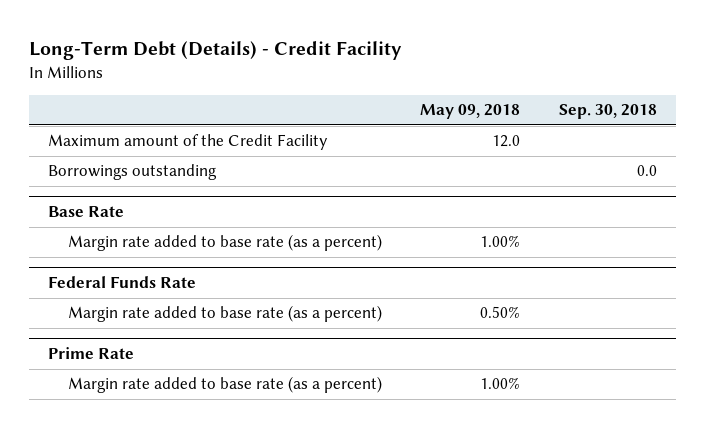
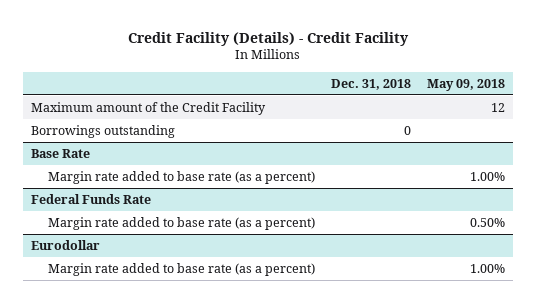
[29,41,403,61] Long-Term Debt (Details) - Credit Facility -> [128,31,410,46] Credit Facility (Details) - Credit Facility
[558,104,657,120] Sep. 30, 2018 -> none
none -> [331,78,412,90] Dec. 31, 2018
[492,135,521,148] 12.0 -> [491,102,506,112] 12
[48,347,135,360] Prime Rate -> [31,239,101,250] Eurodollar

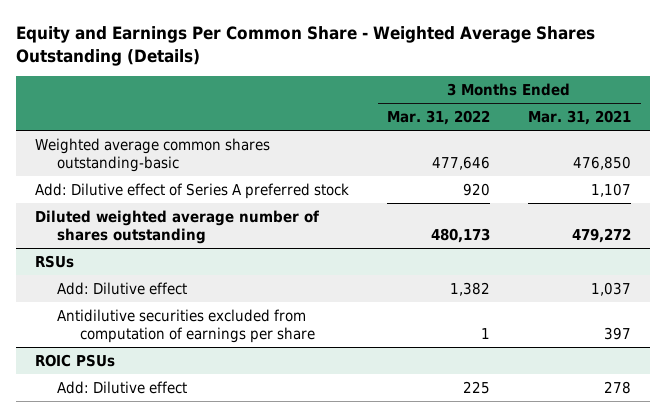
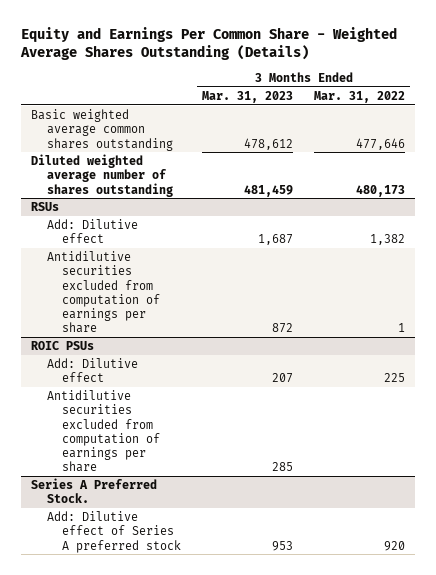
[528,109,632,125] Mar. 31, 2021 -> none
none -> [202,90,294,103] Mar. 31, 2023
[35,182,350,199] Add: Dilutive effect of Series A preferred stock -> none
[35,137,271,172] Weighted average common shares outstanding-basic -> [31,109,173,151] Basic weighted average common shares outstanding
none -> [46,390,161,473] Antidilutive securities excluded from computation of earnings per share
none -> [31,478,158,504] Series A Preferred Stock.
none -> [46,511,182,553] Add: Dilutive effect of Series A preferred stock

